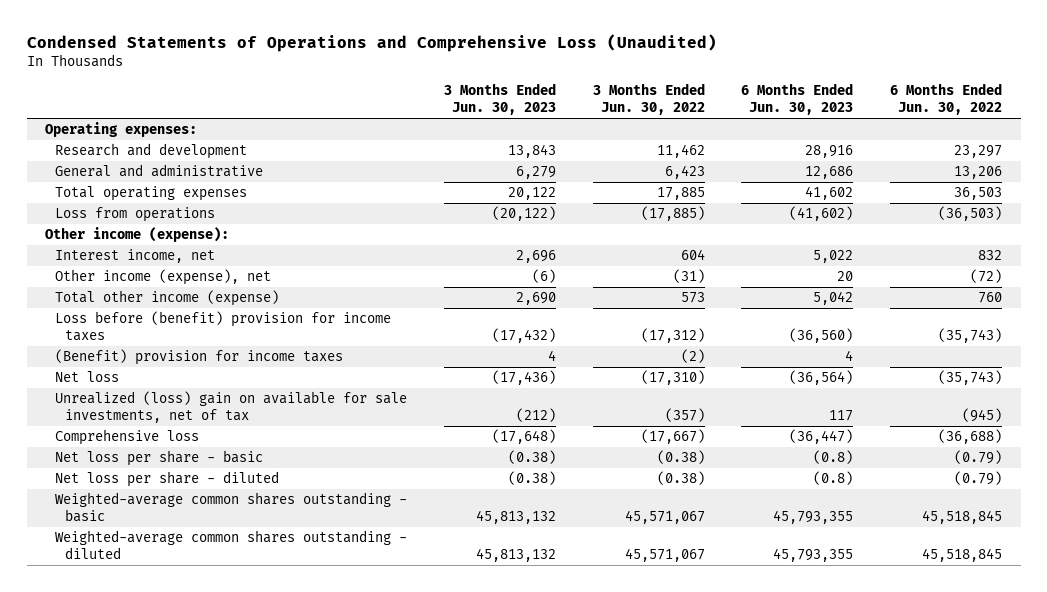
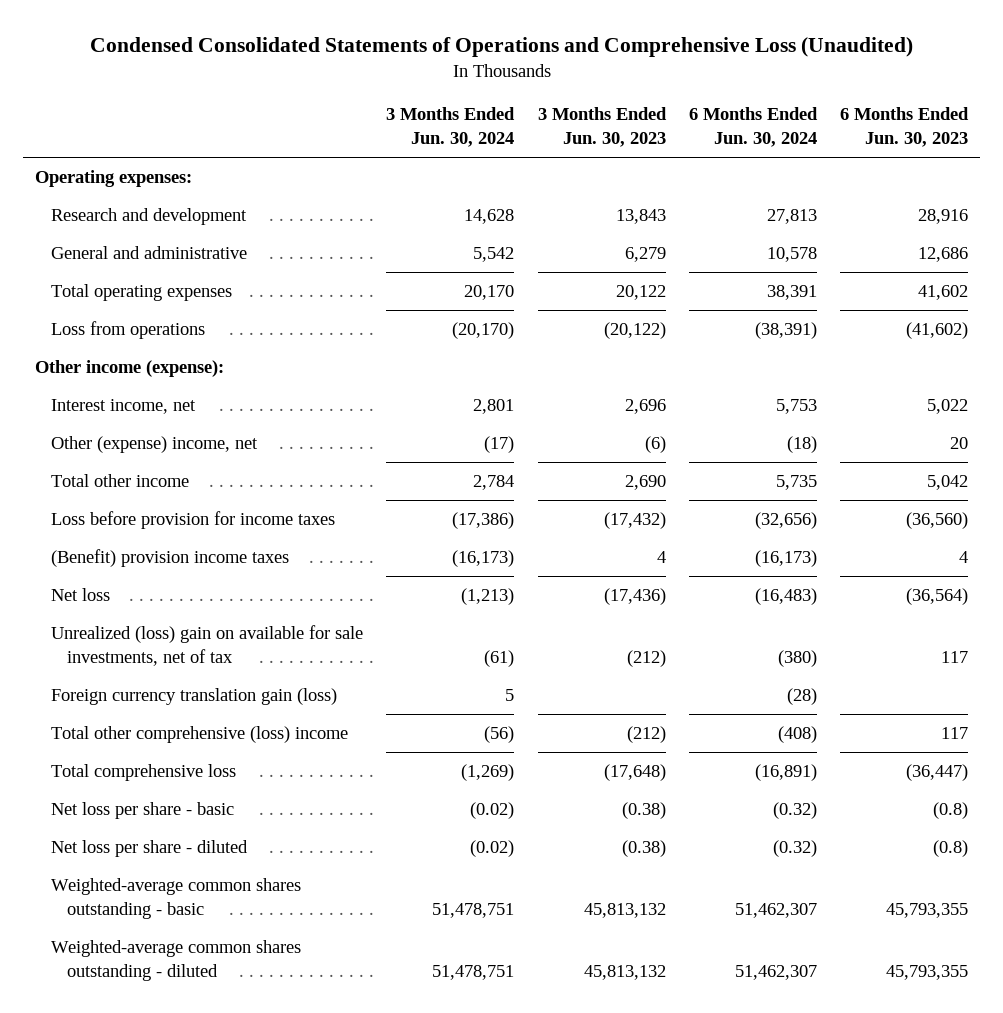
[26,33,717,52] Condensed Statements of Operations and Comprehensive Loss (Unaudited) -> [89,36,913,57] Condensed Consolidated Statements of Operations and Comprehensive Loss (Unaudited)
[592,83,705,116] 3 Months Ended Jun. 30, 2022 -> none
[890,83,1003,116] 6 Months Ended Jun. 30, 2022 -> none
none -> [386,107,516,148] 3 Months Ended Jun. 30, 2024
none -> [689,107,819,148] 6 Months Ended Jun. 30, 2024
[55,269,272,286] Other income (expense), net -> [50,436,258,454] Other (expense) income, net
[55,290,280,307] Total other income (expense) -> [50,474,189,488] Total other income
[55,311,392,342] Loss before (benefit) provision for income taxes -> [50,511,335,530] Loss before provision for income taxes
[55,349,344,366] (Benefit) provision for income taxes -> [50,549,289,568] (Benefit) provision income taxes
none -> [50,688,337,706] Foreign currency translation gain (loss)
none -> [50,726,348,744] Total other comprehensive (loss) income
[55,429,200,446] Comprehensive loss -> [50,764,236,782] Total comprehensive loss

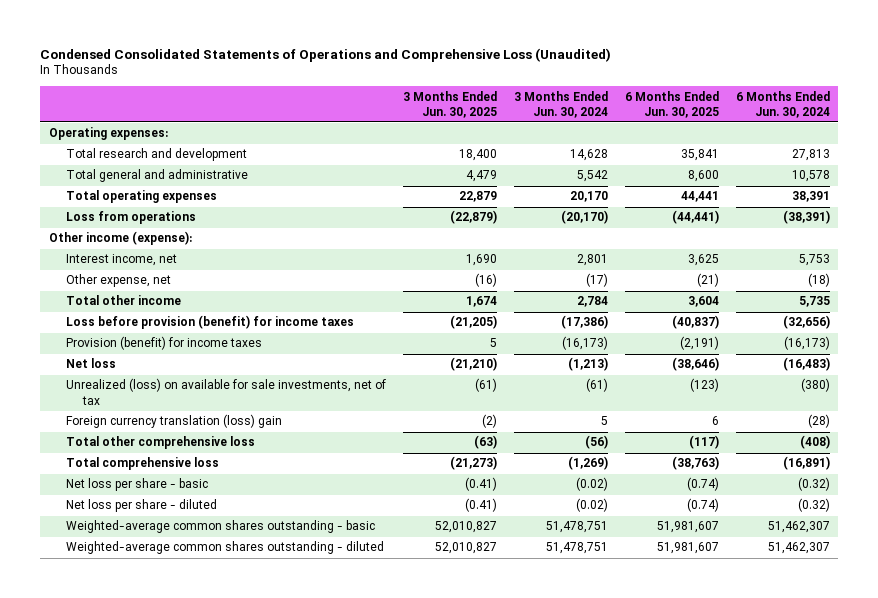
[537,107,667,148] 3 Months Ended Jun. 30, 2023 -> none
[840,107,970,148] 6 Months Ended Jun. 30, 2023 -> none
none -> [402,90,497,118] 3 Months Ended Jun. 30, 2025
none -> [624,90,719,118] 6 Months Ended Jun. 30, 2025
[50,208,247,226] Research and development -> [65,148,247,162] Total research and development
[50,246,247,260] General and administrative -> [65,169,248,183] Total general and administrative
[50,436,258,454] Other (expense) income, net -> [65,274,171,288] Other expense, net
[50,511,335,530] Loss before provision for income taxes -> [65,315,354,330] Loss before provision (benefit) for income taxes
[50,549,289,568] (Benefit) provision income taxes -> [65,336,262,351] Provision (benefit) for income taxes
[50,625,363,667] Unrealized (loss) gain on available for sale investments, net of tax -> [65,378,386,405] Unrealized (loss) on available for sale investments, net of tax
[50,688,337,706] Foreign currency translation gain (loss) -> [65,414,282,429] Foreign currency translation (loss) gain
[50,726,348,744] Total other comprehensive (loss) income -> [65,436,255,450] Total other comprehensive loss

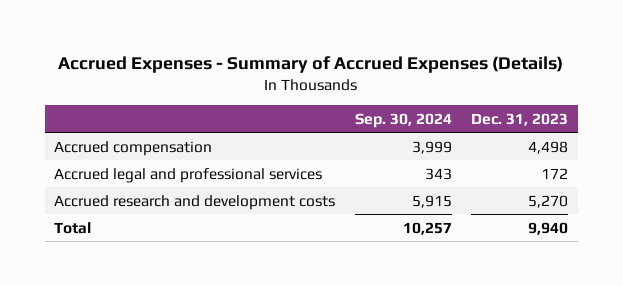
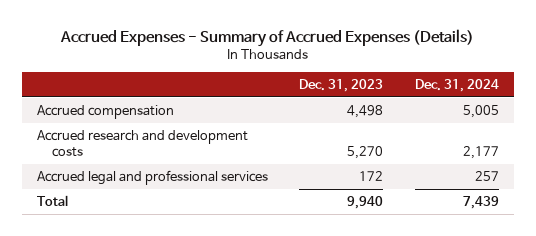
[354,112,452,128] Sep. 30, 2024 -> none
none -> [414,78,499,92] Dec. 31, 2024
[54,167,323,183] Accrued legal and professional services -> [37,170,269,186] Accrued legal and professional services

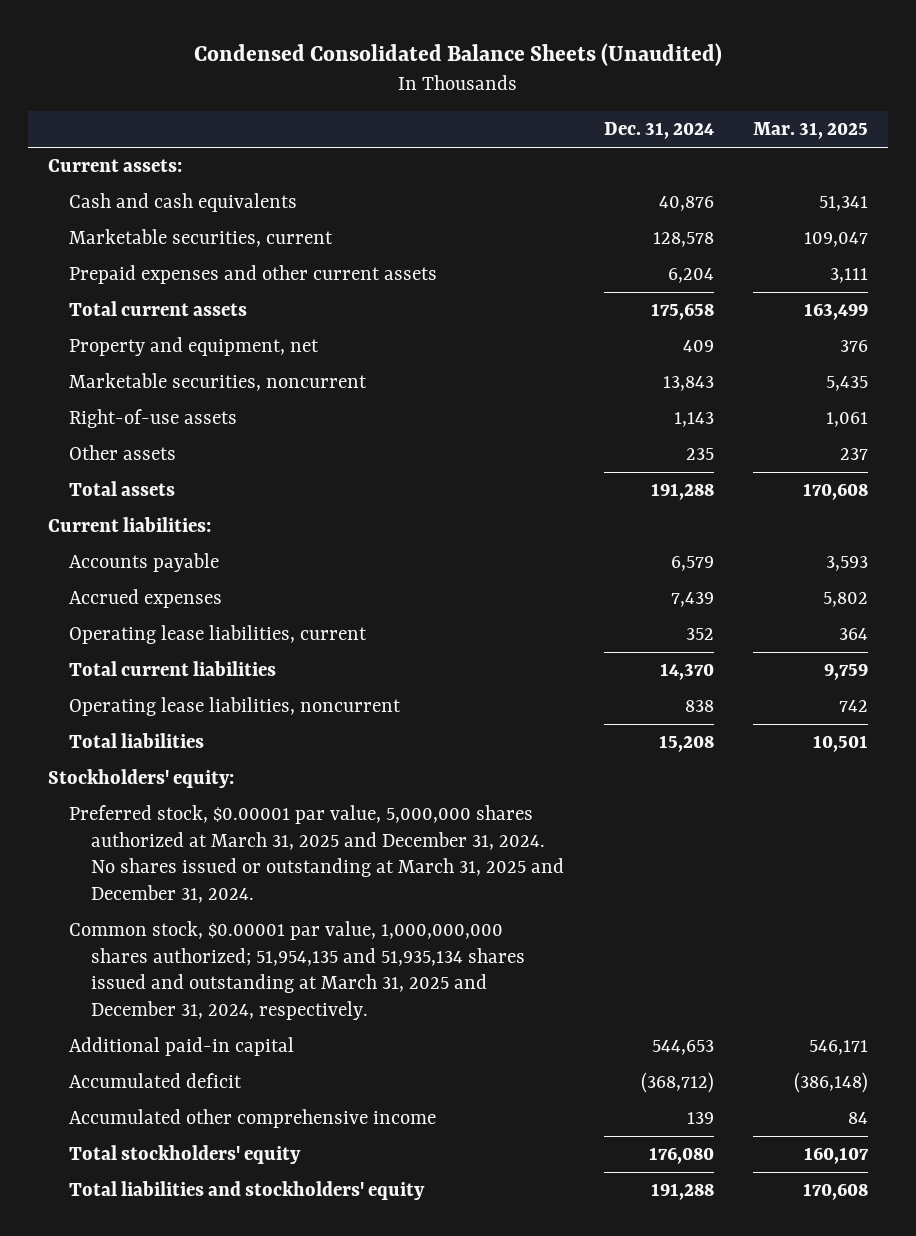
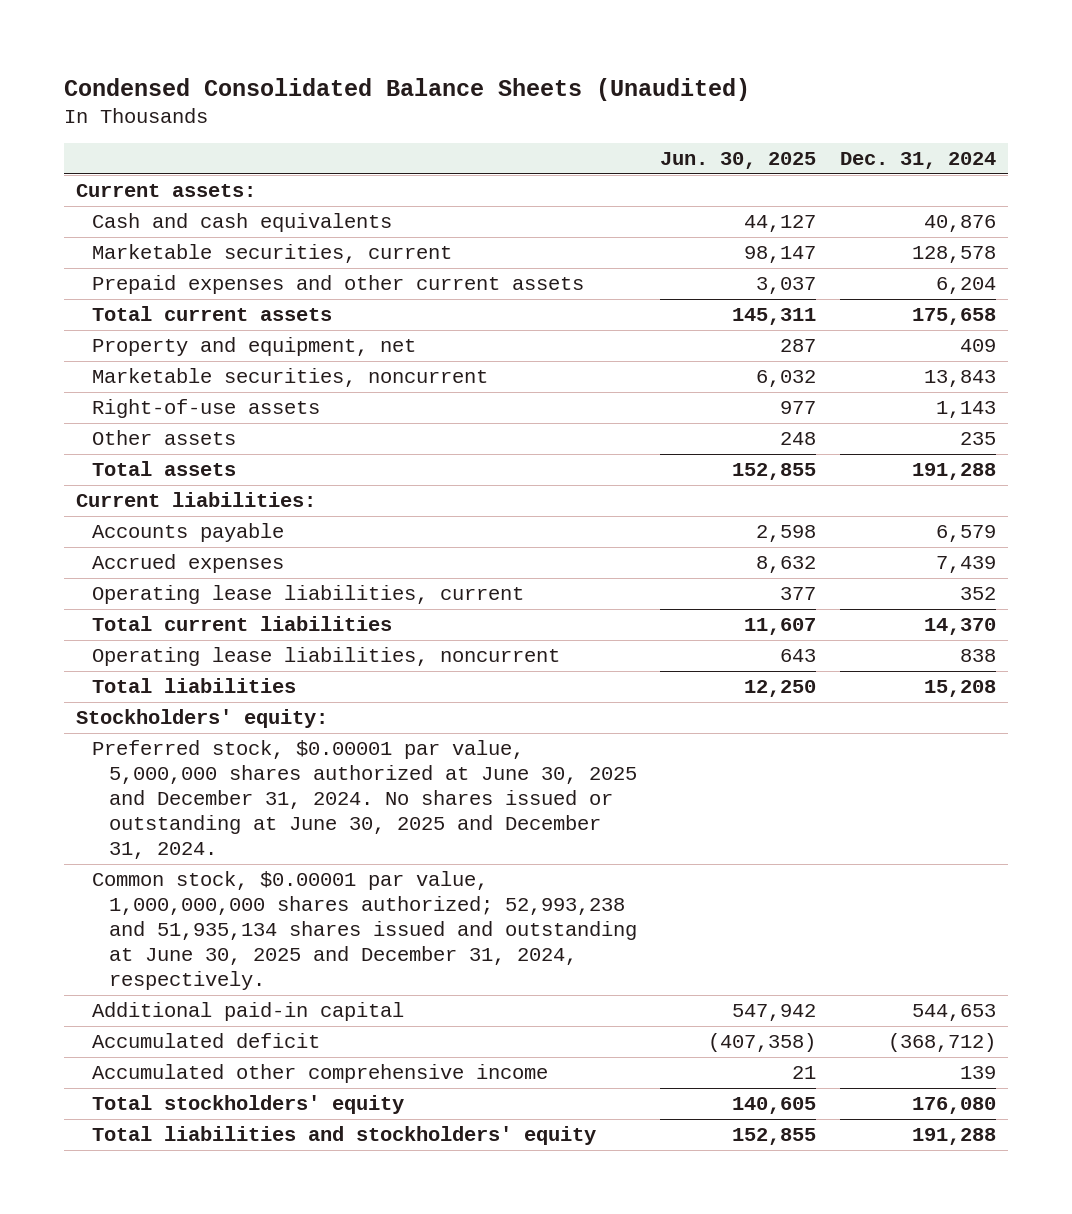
[752,122,868,140] Mar. 31, 2025 -> none
none -> [660,152,817,170] Jun. 30, 2025
[69,805,565,903] Preferred stock, $0.00001 par value, 5,000,000 shares authorized at March 31, 2025 and December 31, 2024. No shares issued or outstanding at March 31, 2025 and December 31, 2024. -> [92,740,637,860] Preferred stock, $0.00001 par value, 5,000,000 shares authorized at June 30, 2025 and December 31, 2024. No shares issued or outstanding at June 30, 2025 and December 31, 2024.
[69,921,526,1020] Common stock, $0.00001 par value, 1,000,000,000 shares authorized; 51,954,135 and 51,935,134 shares issued and outstanding at March 31, 2025 and December 31, 2024, respectively. -> [92,871,637,991] Common stock, $0.00001 par value, 1,000,000,000 shares authorized; 52,993,238 and 51,935,134 shares issued and outstanding at June 30, 2025 and December 31, 2024, respectively.

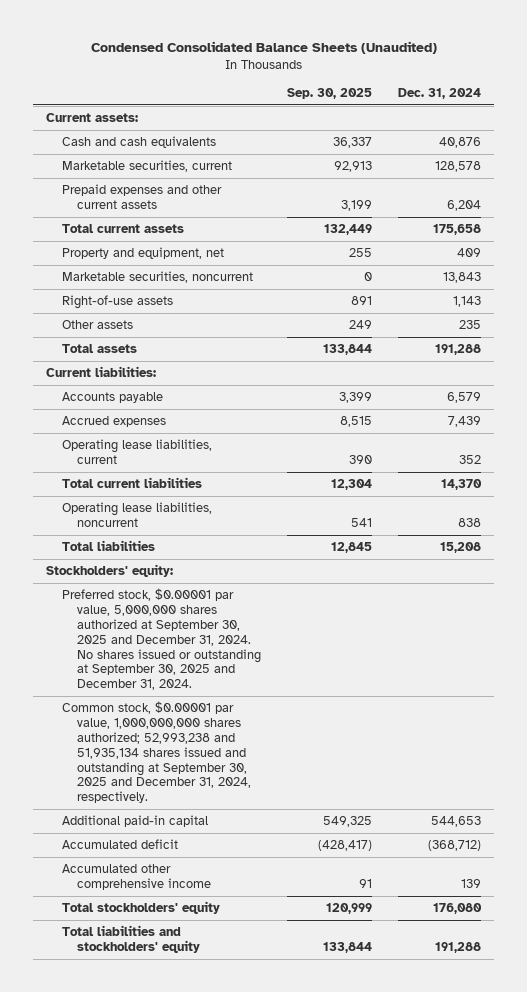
[660,152,817,170] Jun. 30, 2025 -> none
none -> [287,88,373,100] Sep. 30, 2025
[92,740,637,860] Preferred stock, $0.00001 par value, 5,000,000 shares authorized at June 30, 2025 and December 31, 2024. No shares issued or outstanding at June 30, 2025 and December 31, 2024. -> [61,588,262,691] Preferred stock, $0.00001 par value, 5,000,000 shares authorized at September 30, 2025 and December 31, 2024. No shares issued or outstanding at September 30, 2025 and December 31, 2024.
[92,871,637,991] Common stock, $0.00001 par value, 1,000,000,000 shares authorized; 52,993,238 and 51,935,134 shares issued and outstanding at June 30, 2025 and December 31, 2024, respectively. -> [61,701,252,804] Common stock, $0.00001 par value, 1,000,000,000 shares authorized; 52,993,238 and 51,935,134 shares issued and outstanding at September 30, 2025 and December 31, 2024, respectively.

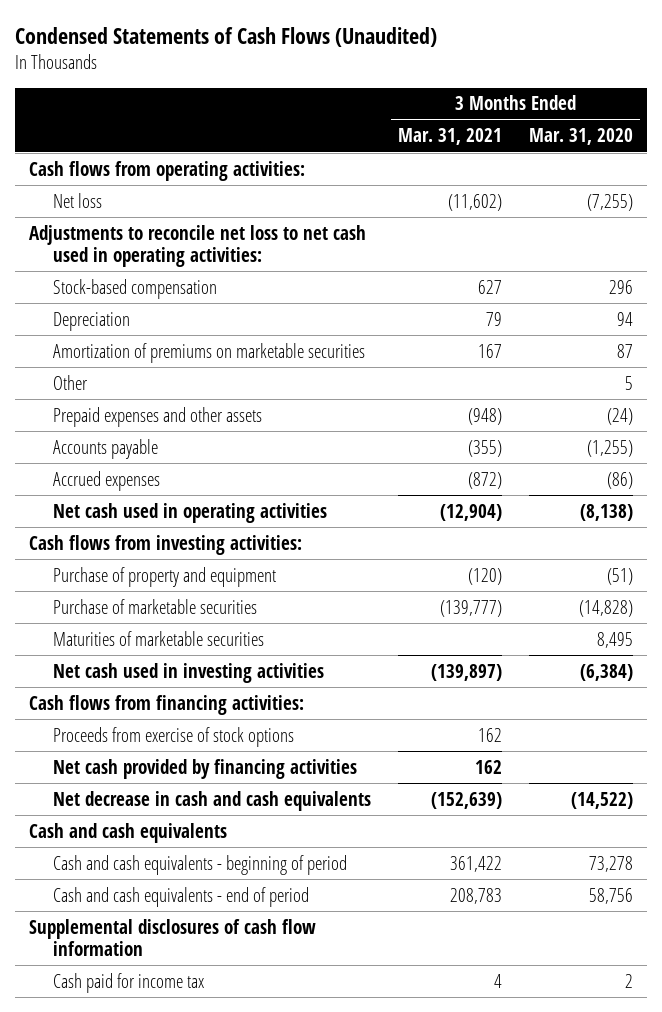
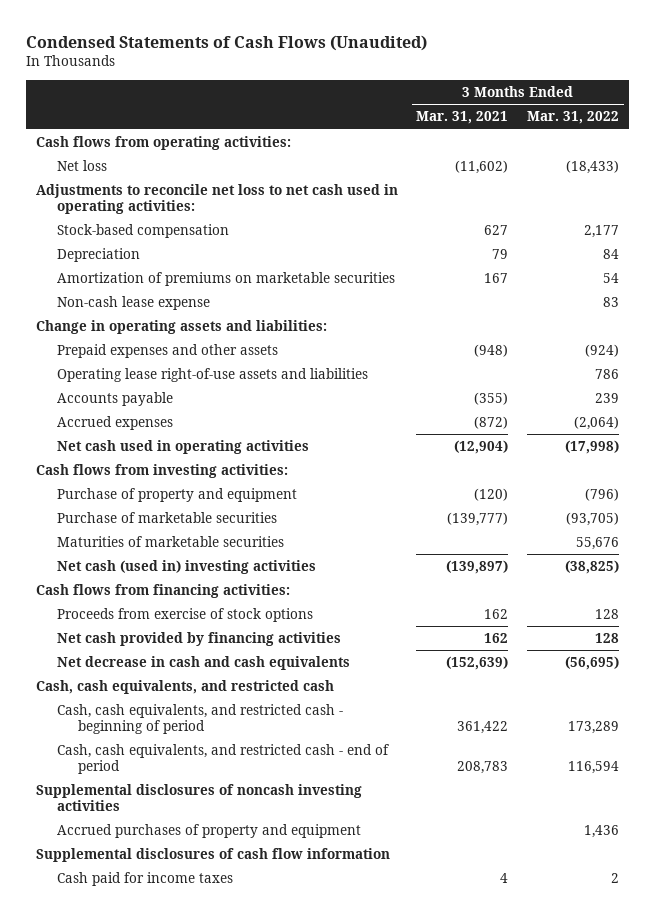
[529,128,634,146] Mar. 31, 2020 -> none
none -> [527,111,620,125] Mar. 31, 2022
[52,374,88,390] Other -> none
none -> [56,296,210,311] Non-cash lease expense
none -> [35,320,327,335] Change in operating assets and liabilities:
none -> [56,368,368,383] Operating lease right-of-use assets and liabilities
[52,662,324,683] Net cash used in investing activities -> [56,560,316,575] Net cash (used in) investing activities
[28,822,227,843] Cash and cash equivalents -> [35,680,334,695] Cash, cash equivalents, and restricted cash
[52,854,347,875] Cash and cash equivalents - beginning of period -> [56,704,343,735] Cash, cash equivalents, and restricted cash - beginning of period
[52,886,309,907] Cash and cash equivalents - end of period -> [56,744,389,775] Cash, cash equivalents, and restricted cash - end of period
none -> [35,784,362,812] Supplemental disclosures of noncash investing activities
none -> [56,824,361,839] Accrued purchases of property and equipment
[52,972,204,993] Cash paid for income tax -> [56,872,233,887] Cash paid for income taxes

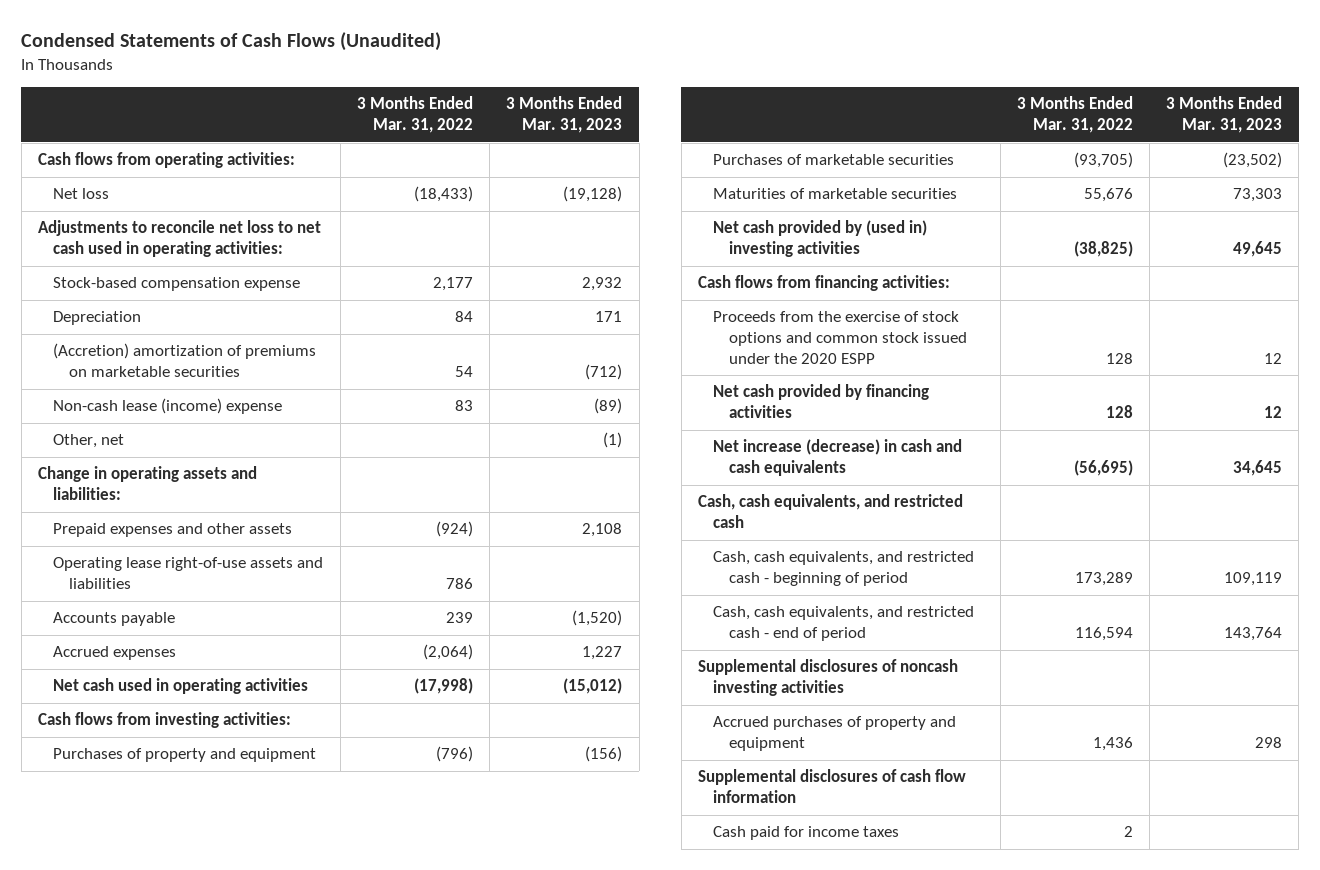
[416,111,509,125] Mar. 31, 2021 -> none
none -> [506,96,623,134] 3 Months Ended Mar. 31, 2023
[56,224,229,239] Stock-based compensation -> [53,277,301,292] Stock-based compensation expense
[56,272,395,287] Amortization of premiums on marketable securities -> [53,343,317,378] (Accretion) amortization of premiums on marketable securities
[56,296,210,311] Non-cash lease expense -> [53,398,283,415] Non-cash lease (income) expense
none -> [53,434,125,449] Other, net
[56,488,297,503] Purchase of property and equipment -> [53,748,317,763] Purchases of property and equipment
[56,512,277,524] Purchase of marketable securities -> [713,154,955,166] Purchases of marketable securities
[56,560,316,575] Net cash (used in) investing activities -> [713,220,928,258] Net cash provided by (used in) investing activities
[56,608,313,623] Proceeds from exercise of stock options -> [713,311,967,364] Proceeds from the exercise of stock options and common stock issued under the 2020 ESPP
[56,656,350,671] Net decrease in cash and cash equivalents -> [713,439,963,477] Net increase (decrease) in cash and cash equivalents

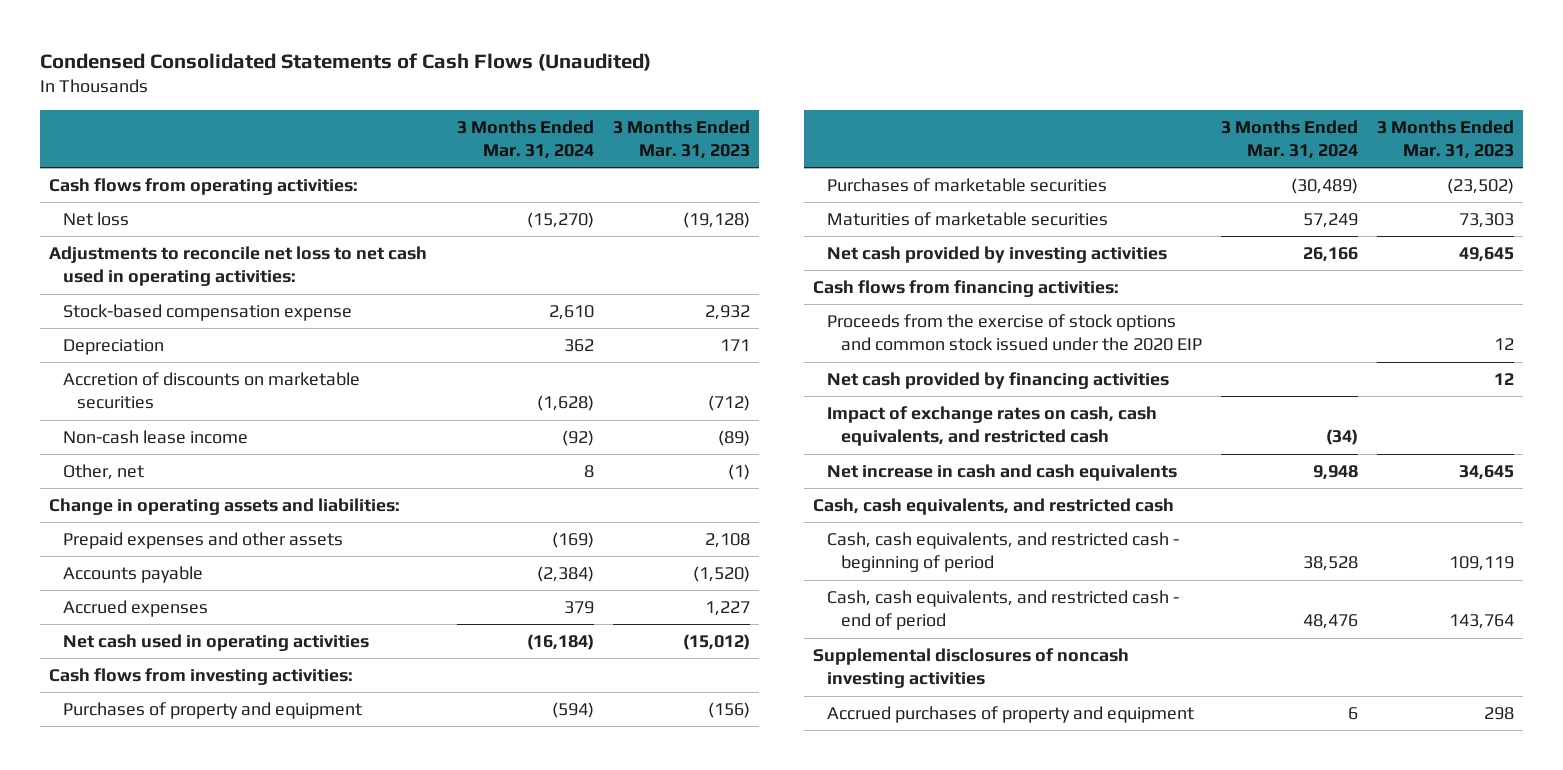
[21,32,442,52] Condensed Statements of Cash Flows (Unaudited) -> [40,52,652,71] Condensed Consolidated Statements of Cash Flows (Unaudited)
[356,96,473,134] 3 Months Ended Mar. 31, 2022 -> none
none -> [457,119,595,159] 3 Months Ended Mar. 31, 2024
[53,343,317,378] (Accretion) amortization of premiums on marketable securities -> [63,372,361,410] Accretion of discounts on marketable securities
[53,398,283,415] Non-cash lease (income) expense -> [63,430,249,445] Non-cash lease income
[53,557,324,590] Operating lease right-of-use assets and liabilities -> none
[713,220,928,258] Net cash provided by (used in) investing activities -> [827,246,1168,264] Net cash provided by investing activities
[713,311,967,364] Proceeds from the exercise of stock options and common stock issued under the 2020 ESPP -> [827,314,1203,352] Proceeds from the exercise of stock options and common stock issued under the 2020 EIP
none -> [827,406,1158,447] Impact of exchange rates on cash, cash equivalents, and restricted cash
[713,439,963,477] Net increase (decrease) in cash and cash equivalents -> [827,464,1178,482] Net increase in cash and cash equivalents
[697,769,966,804] Supplemental disclosures of cash flow information -> none
[713,826,900,841] Cash paid for income taxes -> none

